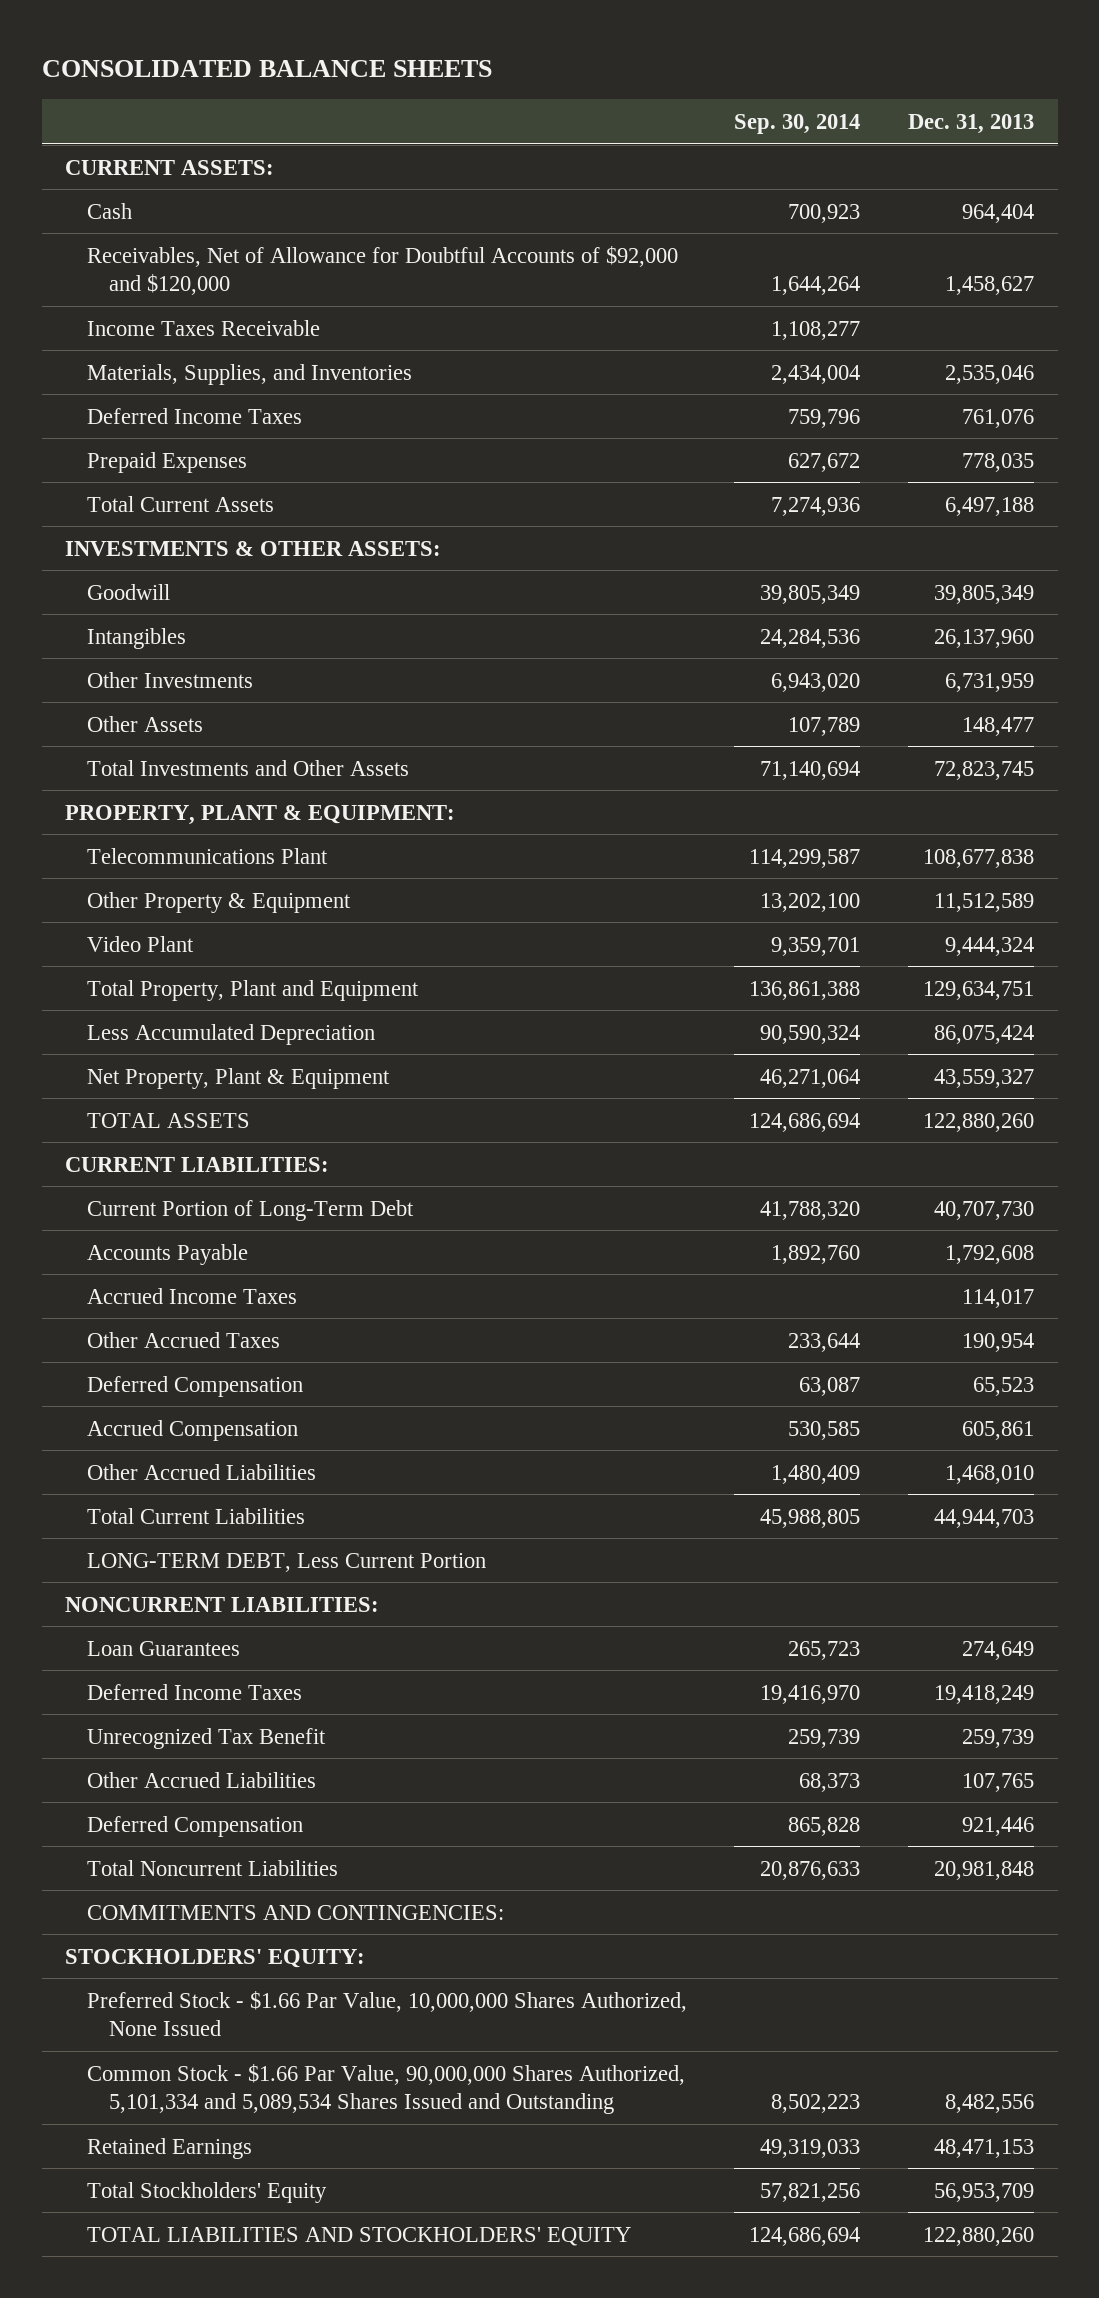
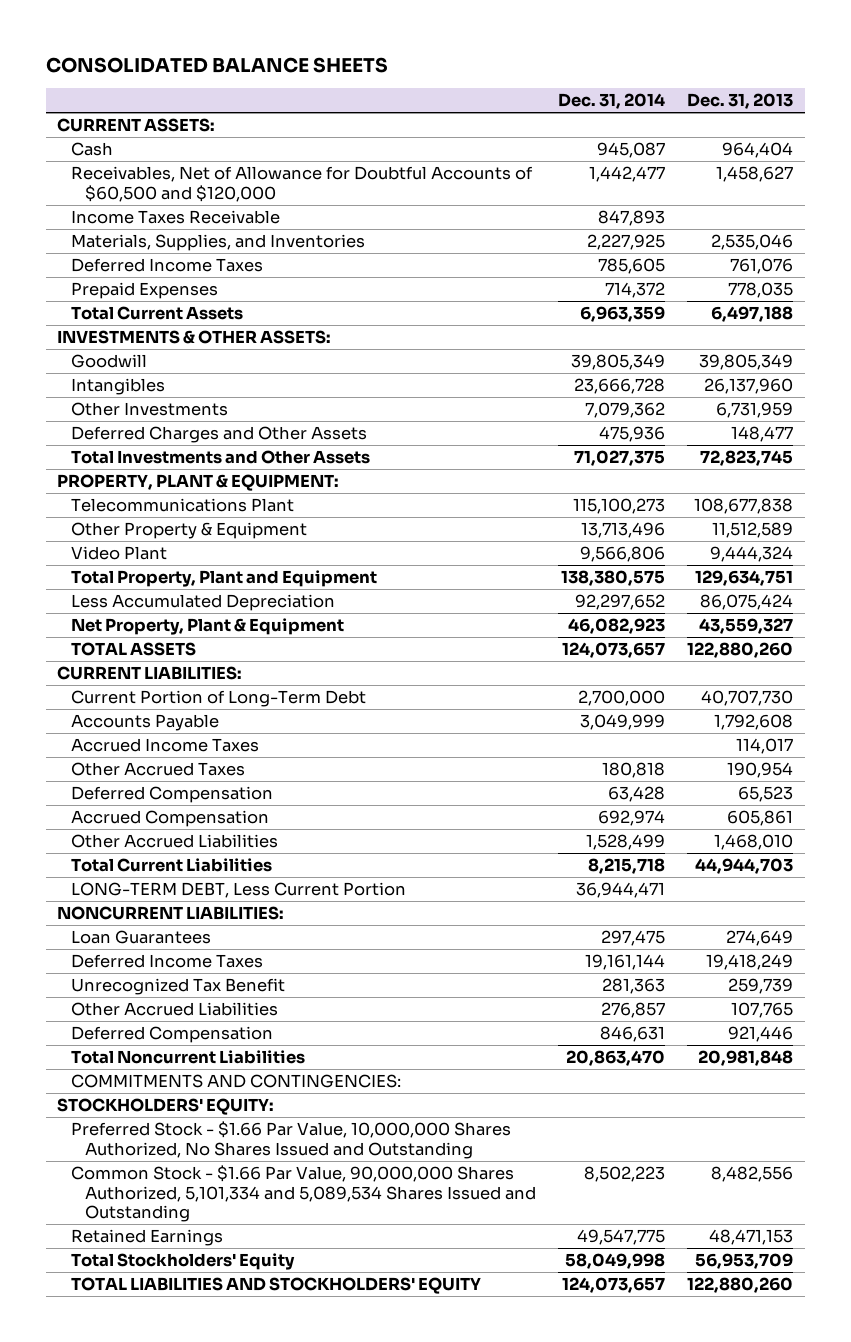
[734,113,861,134] Sep. 30, 2014 -> none
none -> [557,93,665,110] Dec. 31, 2014
[87,245,679,296] Receivables, Net of Allowance for Doubtful Accounts of $92,000 and $120,000 -> [70,166,533,202] Receivables, Net of Allowance for Doubtful Accounts of $60,500 and $120,000
[87,715,204,732] Other Assets -> [70,426,367,444] Deferred Charges and Other Assets
[87,1990,688,2037] Preferred Stock - $1.66 Par Value, 10,000,000 Shares Authorized, None Issued -> [70,1121,511,1159] Preferred Stock - $1.66 Par Value, 10,000,000 Shares Authorized, No Shares Issued and Outstanding

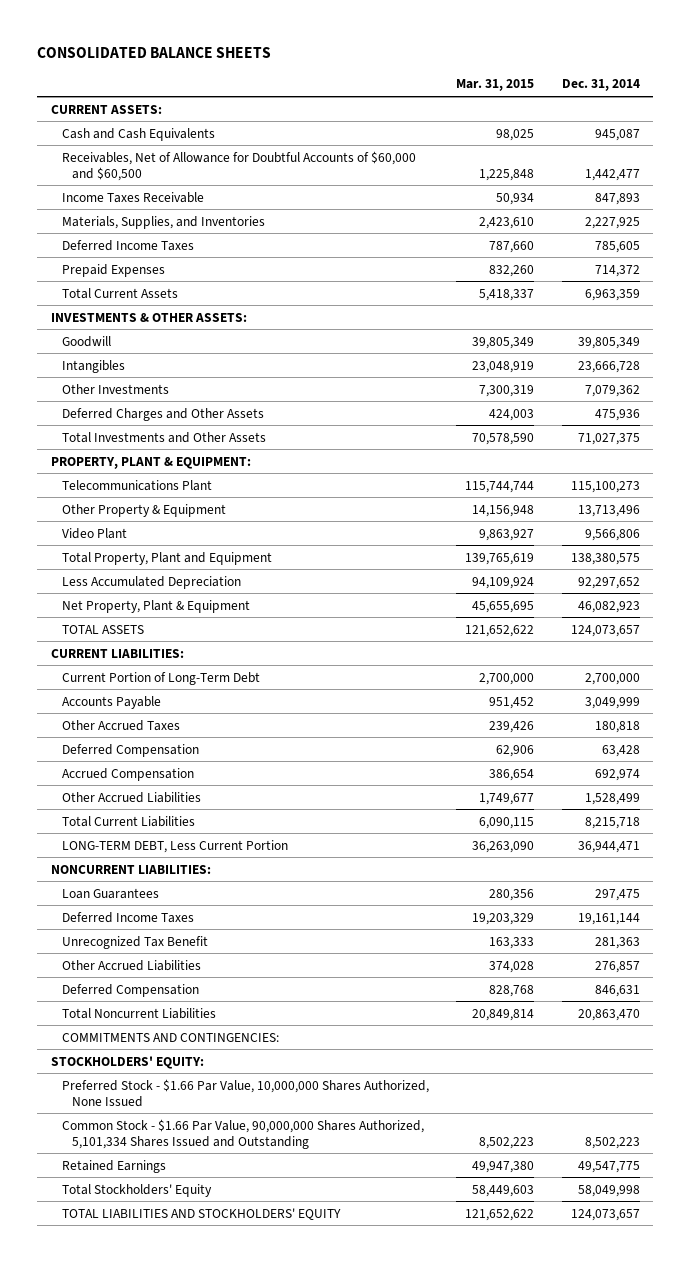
[687,93,794,110] Dec. 31, 2013 -> none
none -> [456,79,535,92] Mar. 31, 2015
[70,142,113,157] Cash -> [61,127,215,141] Cash and Cash Equivalents
[70,166,533,202] Receivables, Net of Allowance for Doubtful Accounts of $60,500 and $120,000 -> [61,150,416,181] Receivables, Net of Allowance for Doubtful Accounts of $60,000 and $60,500
[70,738,259,753] Accrued Income Taxes -> none
[70,1121,511,1159] Preferred Stock - $1.66 Par Value, 10,000,000 Shares Authorized, No Shares Issued and Outstanding -> [61,1078,429,1107] Preferred Stock - $1.66 Par Value, 10,000,000 Shares Authorized, None Issued
[70,1165,536,1223] Common Stock - $1.66 Par Value, 90,000,000 Shares Authorized, 5,101,334 and 5,089,534 Shares Issued and Outstanding -> [61,1118,424,1149] Common Stock - $1.66 Par Value, 90,000,000 Shares Authorized, 5,101,334 Shares Issued and Outstanding

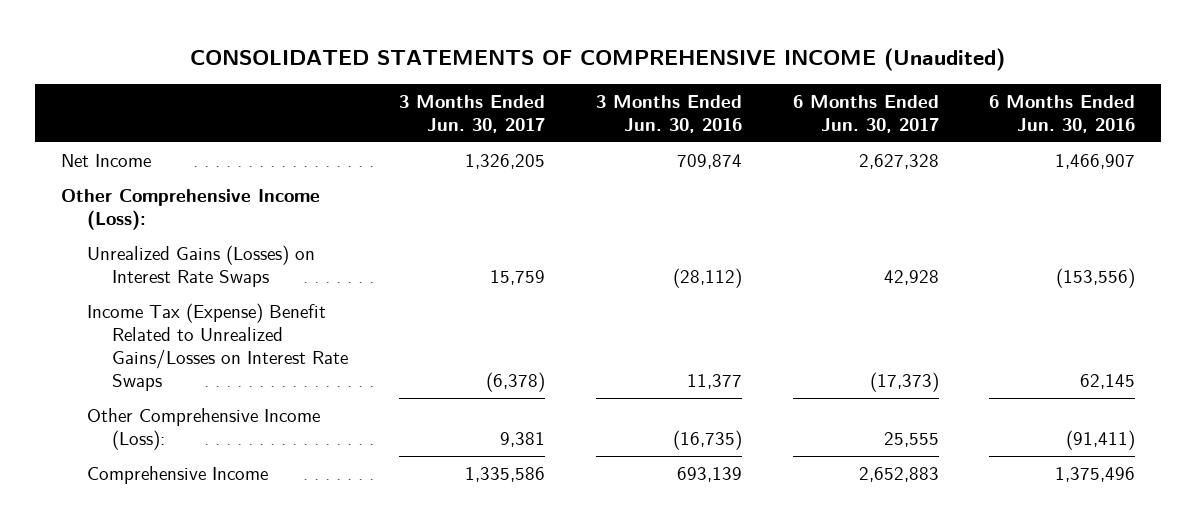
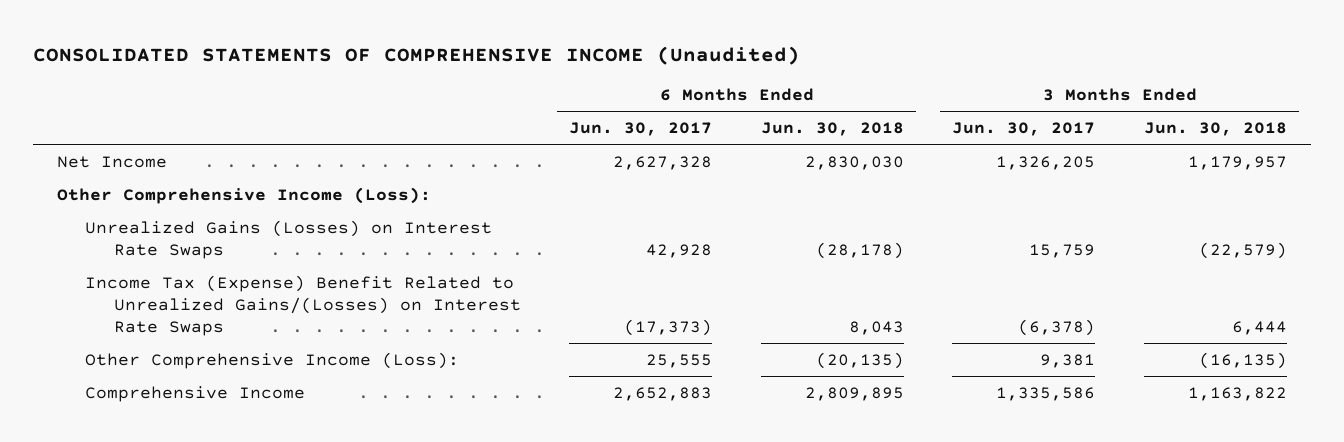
[595,94,742,134] 3 Months Ended Jun. 30, 2016 -> none
[989,94,1136,134] 6 Months Ended Jun. 30, 2016 -> none
none -> [760,122,904,137] Jun. 30, 2018
none -> [1144,122,1288,137] Jun. 30, 2018
[86,302,349,392] Income Tax (Expense) Benefit Related to Unrealized Gains/Losses on Interest Rate Swaps -> [85,274,521,337] Income Tax (Expense) Benefit Related to Unrealized Gains/(Losses) on Interest Rate Swaps

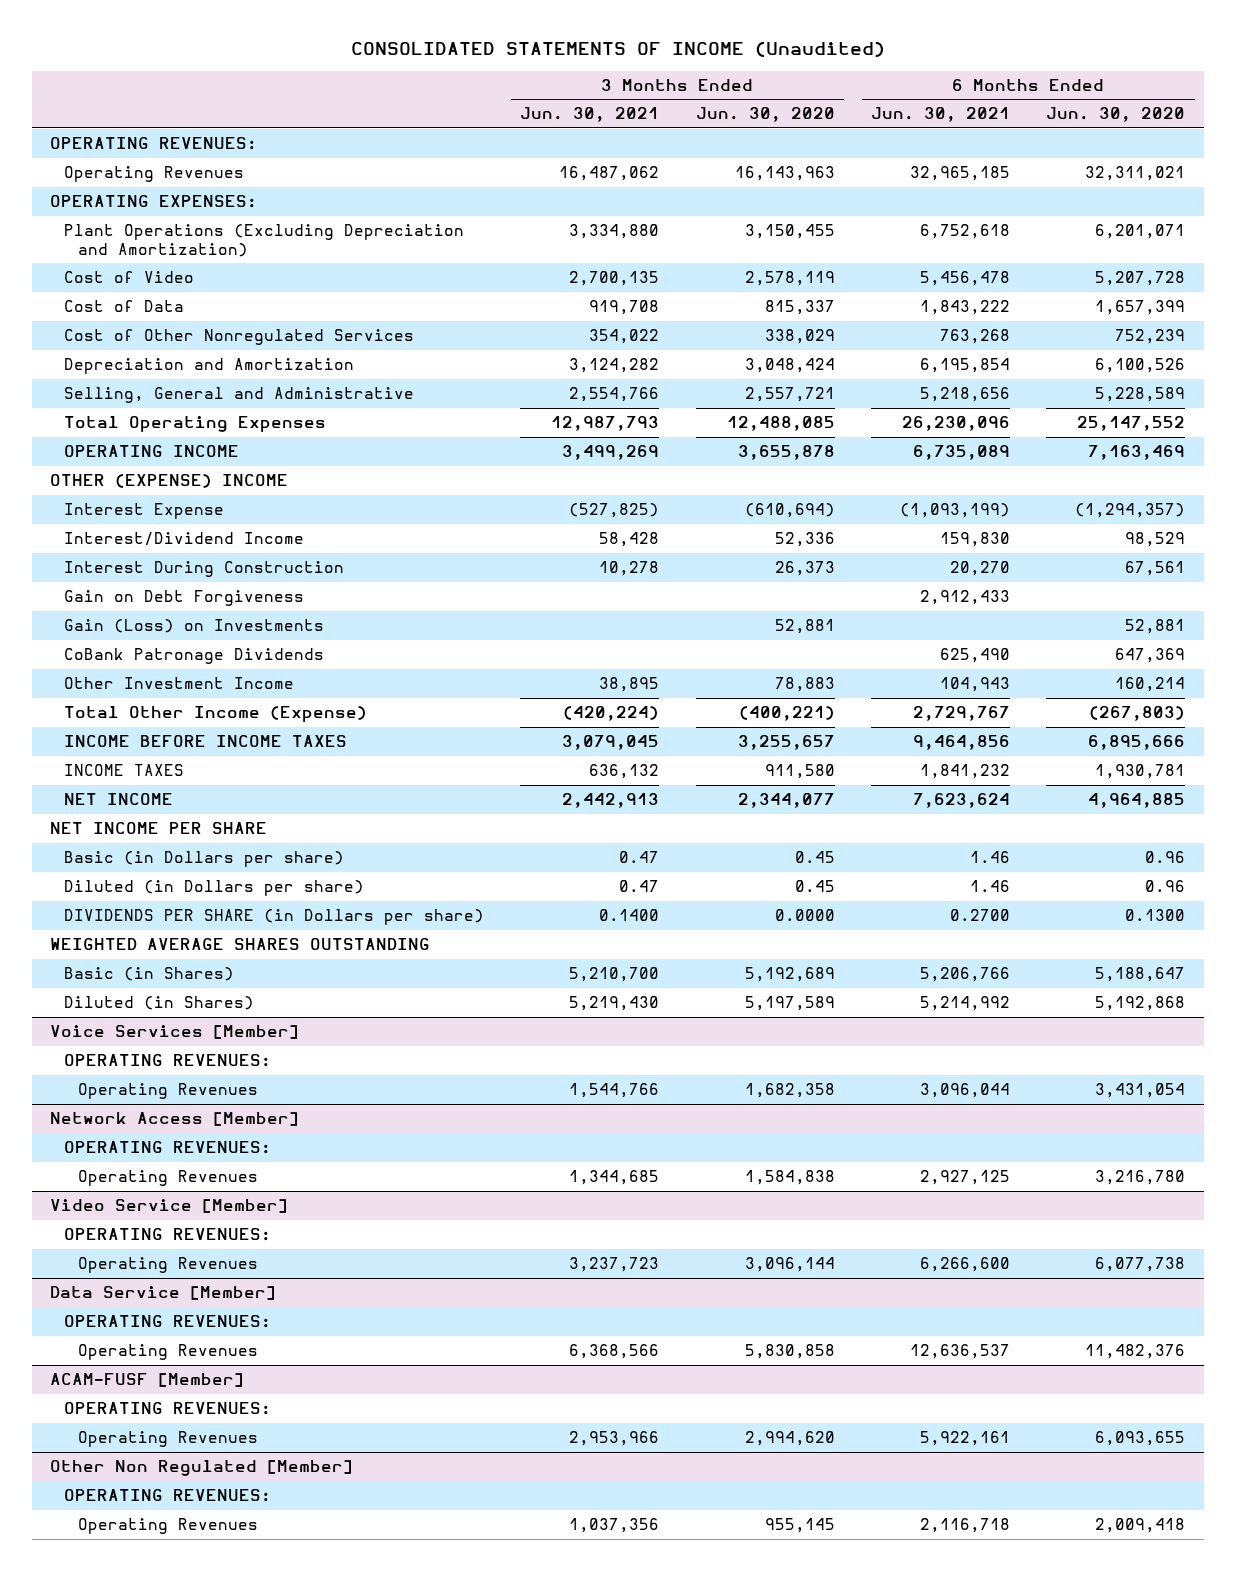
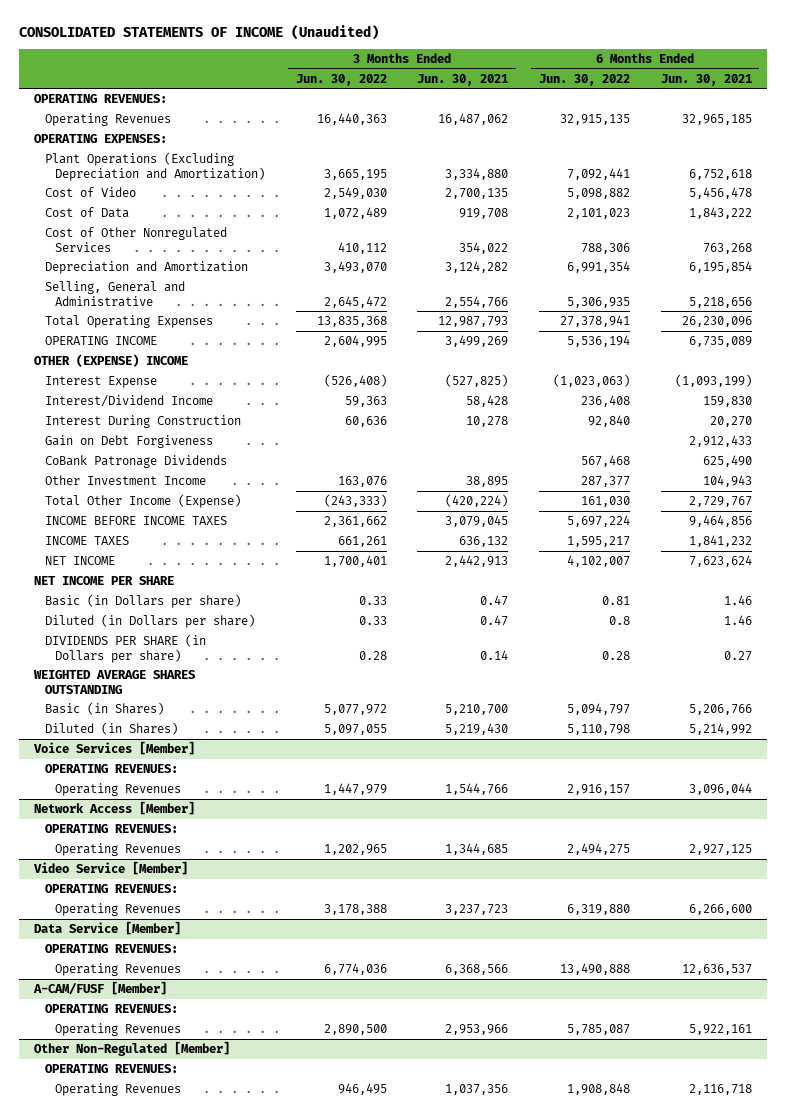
[695,107,835,123] Jun. 30, 2020 -> none
[1046,107,1186,123] Jun. 30, 2020 -> none
none -> [295,73,387,86] Jun. 30, 2022
none -> [539,73,631,86] Jun. 30, 2022
[63,619,324,634] Gain (Loss) on Investments -> none
[599,909,660,922] 0.1400 -> [480,649,509,660] 0.14
[950,909,1011,922] 0.2700 -> [723,650,752,661] 0.27
[49,1373,244,1388] ACAM-FUSF [Member] -> [33,980,168,995] A-CAM/FUSF [Member]
[49,1460,353,1477] Other Non Regulated [Member] -> [34,1040,231,1056] Other Non-Regulated [Member]

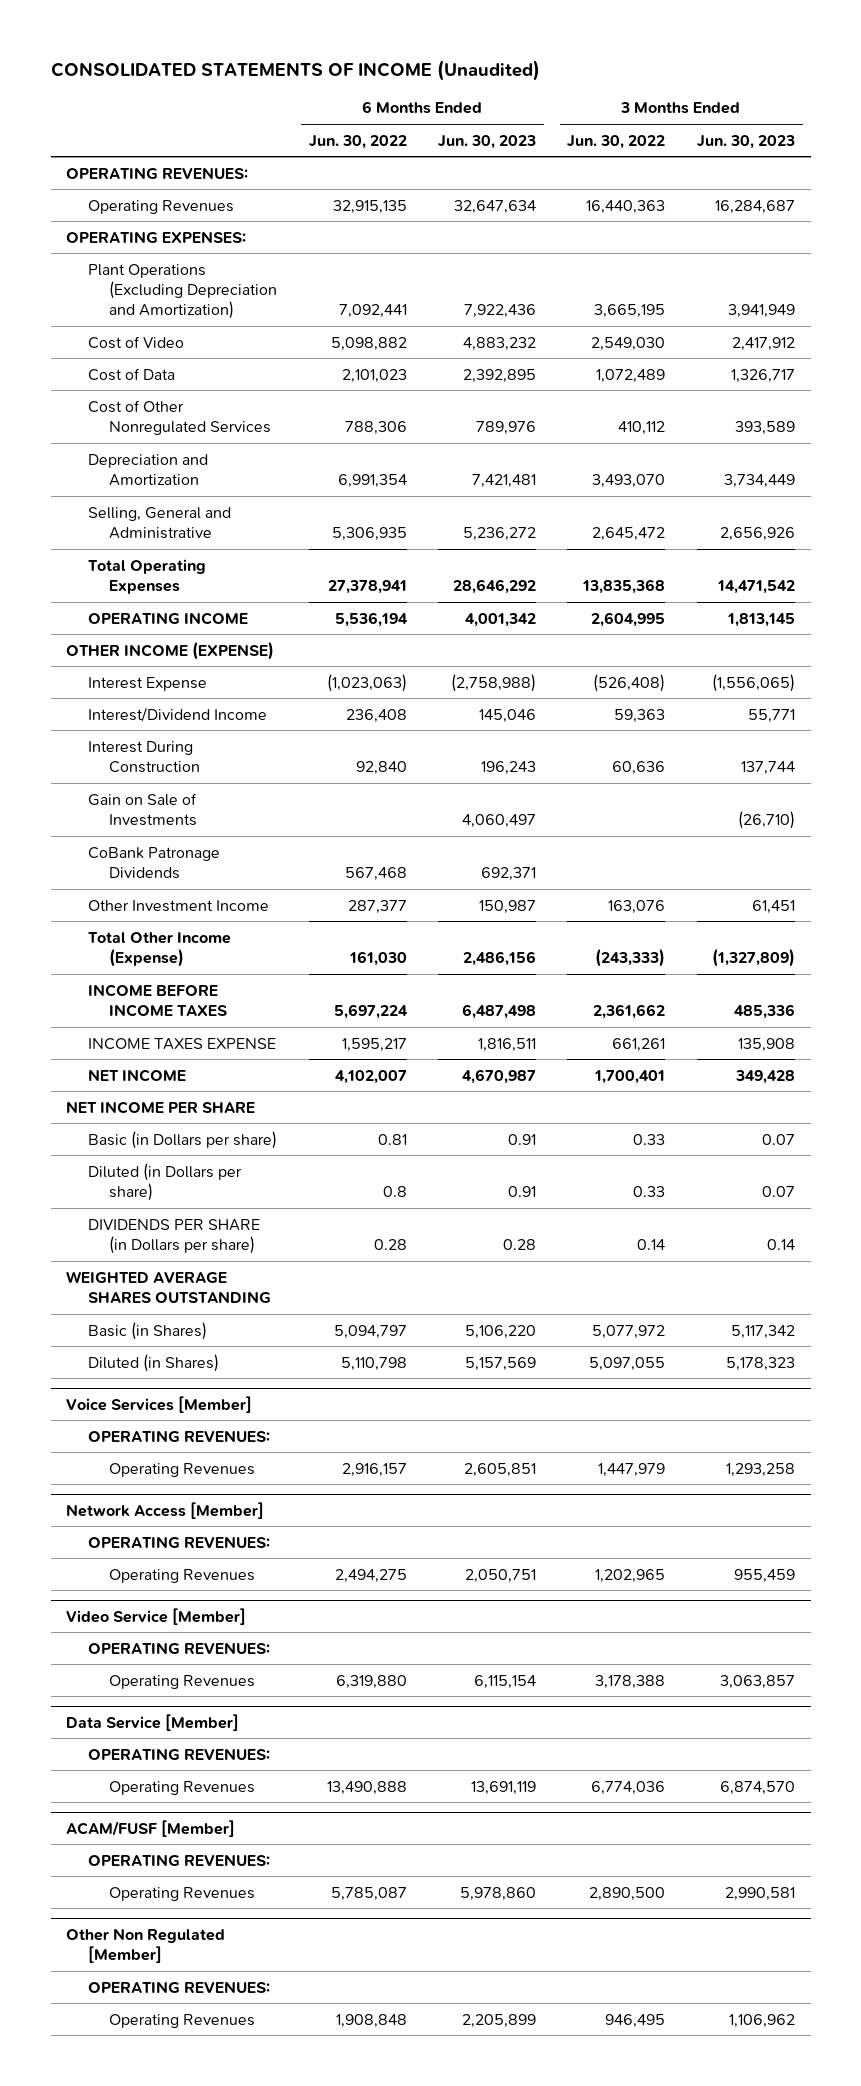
[417,73,509,86] Jun. 30, 2021 -> none
[660,73,752,86] Jun. 30, 2021 -> none
none -> [438,134,537,149] Jun. 30, 2023
none -> [696,134,795,149] Jun. 30, 2023
[34,353,189,367] OTHER (EXPENSE) INCOME -> [66,641,275,660] OTHER INCOME (EXPENSE)
[44,434,213,448] Gain on Debt Forgiveness -> none
none -> [87,792,198,826] Gain on Sale of Investments
[44,535,129,545] INCOME TAXES -> [87,1037,276,1050] INCOME TAXES EXPENSE
[358,650,387,660] 0.28 -> [637,1238,666,1250] 0.14
[33,980,168,995] A-CAM/FUSF [Member] -> [66,1819,236,1837] ACAM/FUSF [Member]
[34,1040,231,1056] Other Non-Regulated [Member] -> [66,1927,226,1964] Other Non Regulated [Member]

